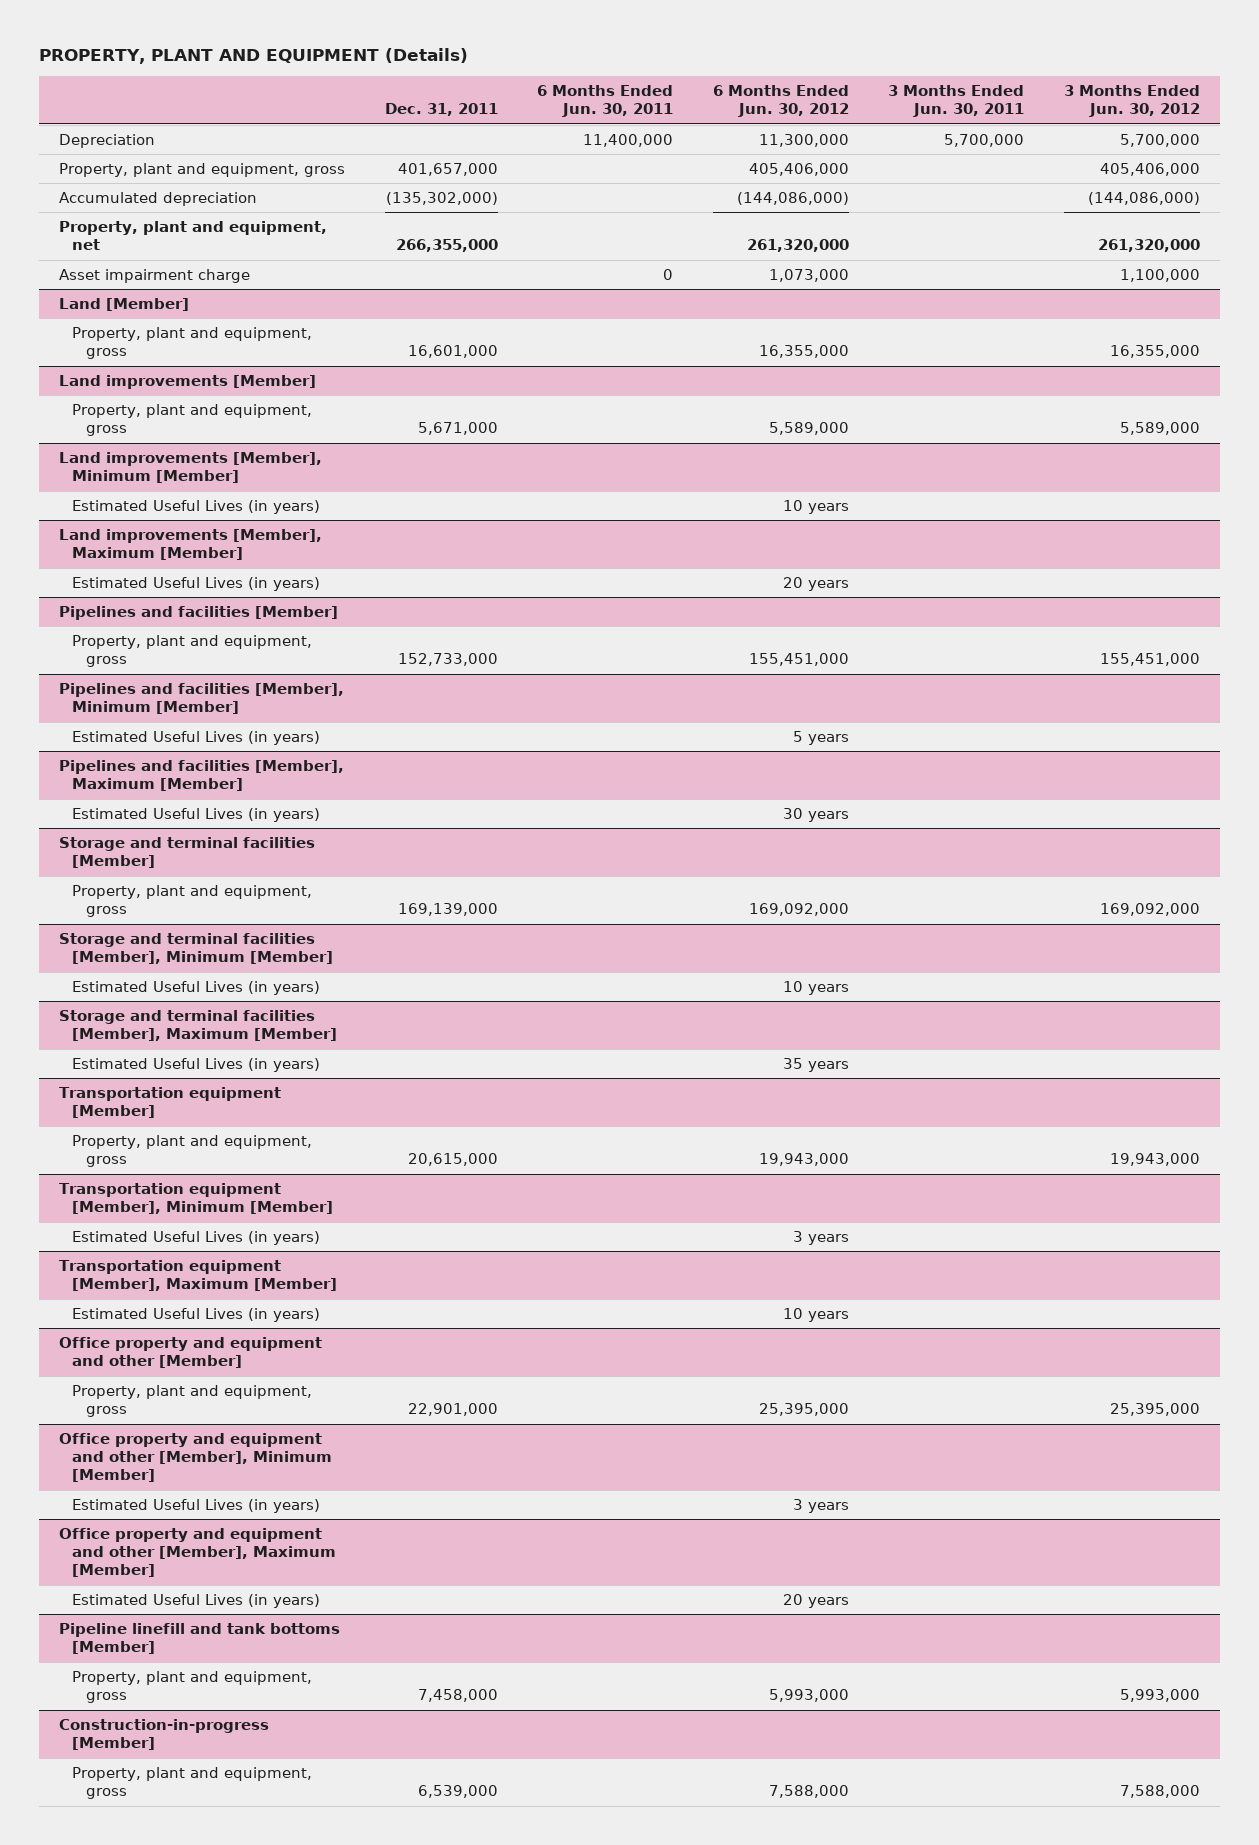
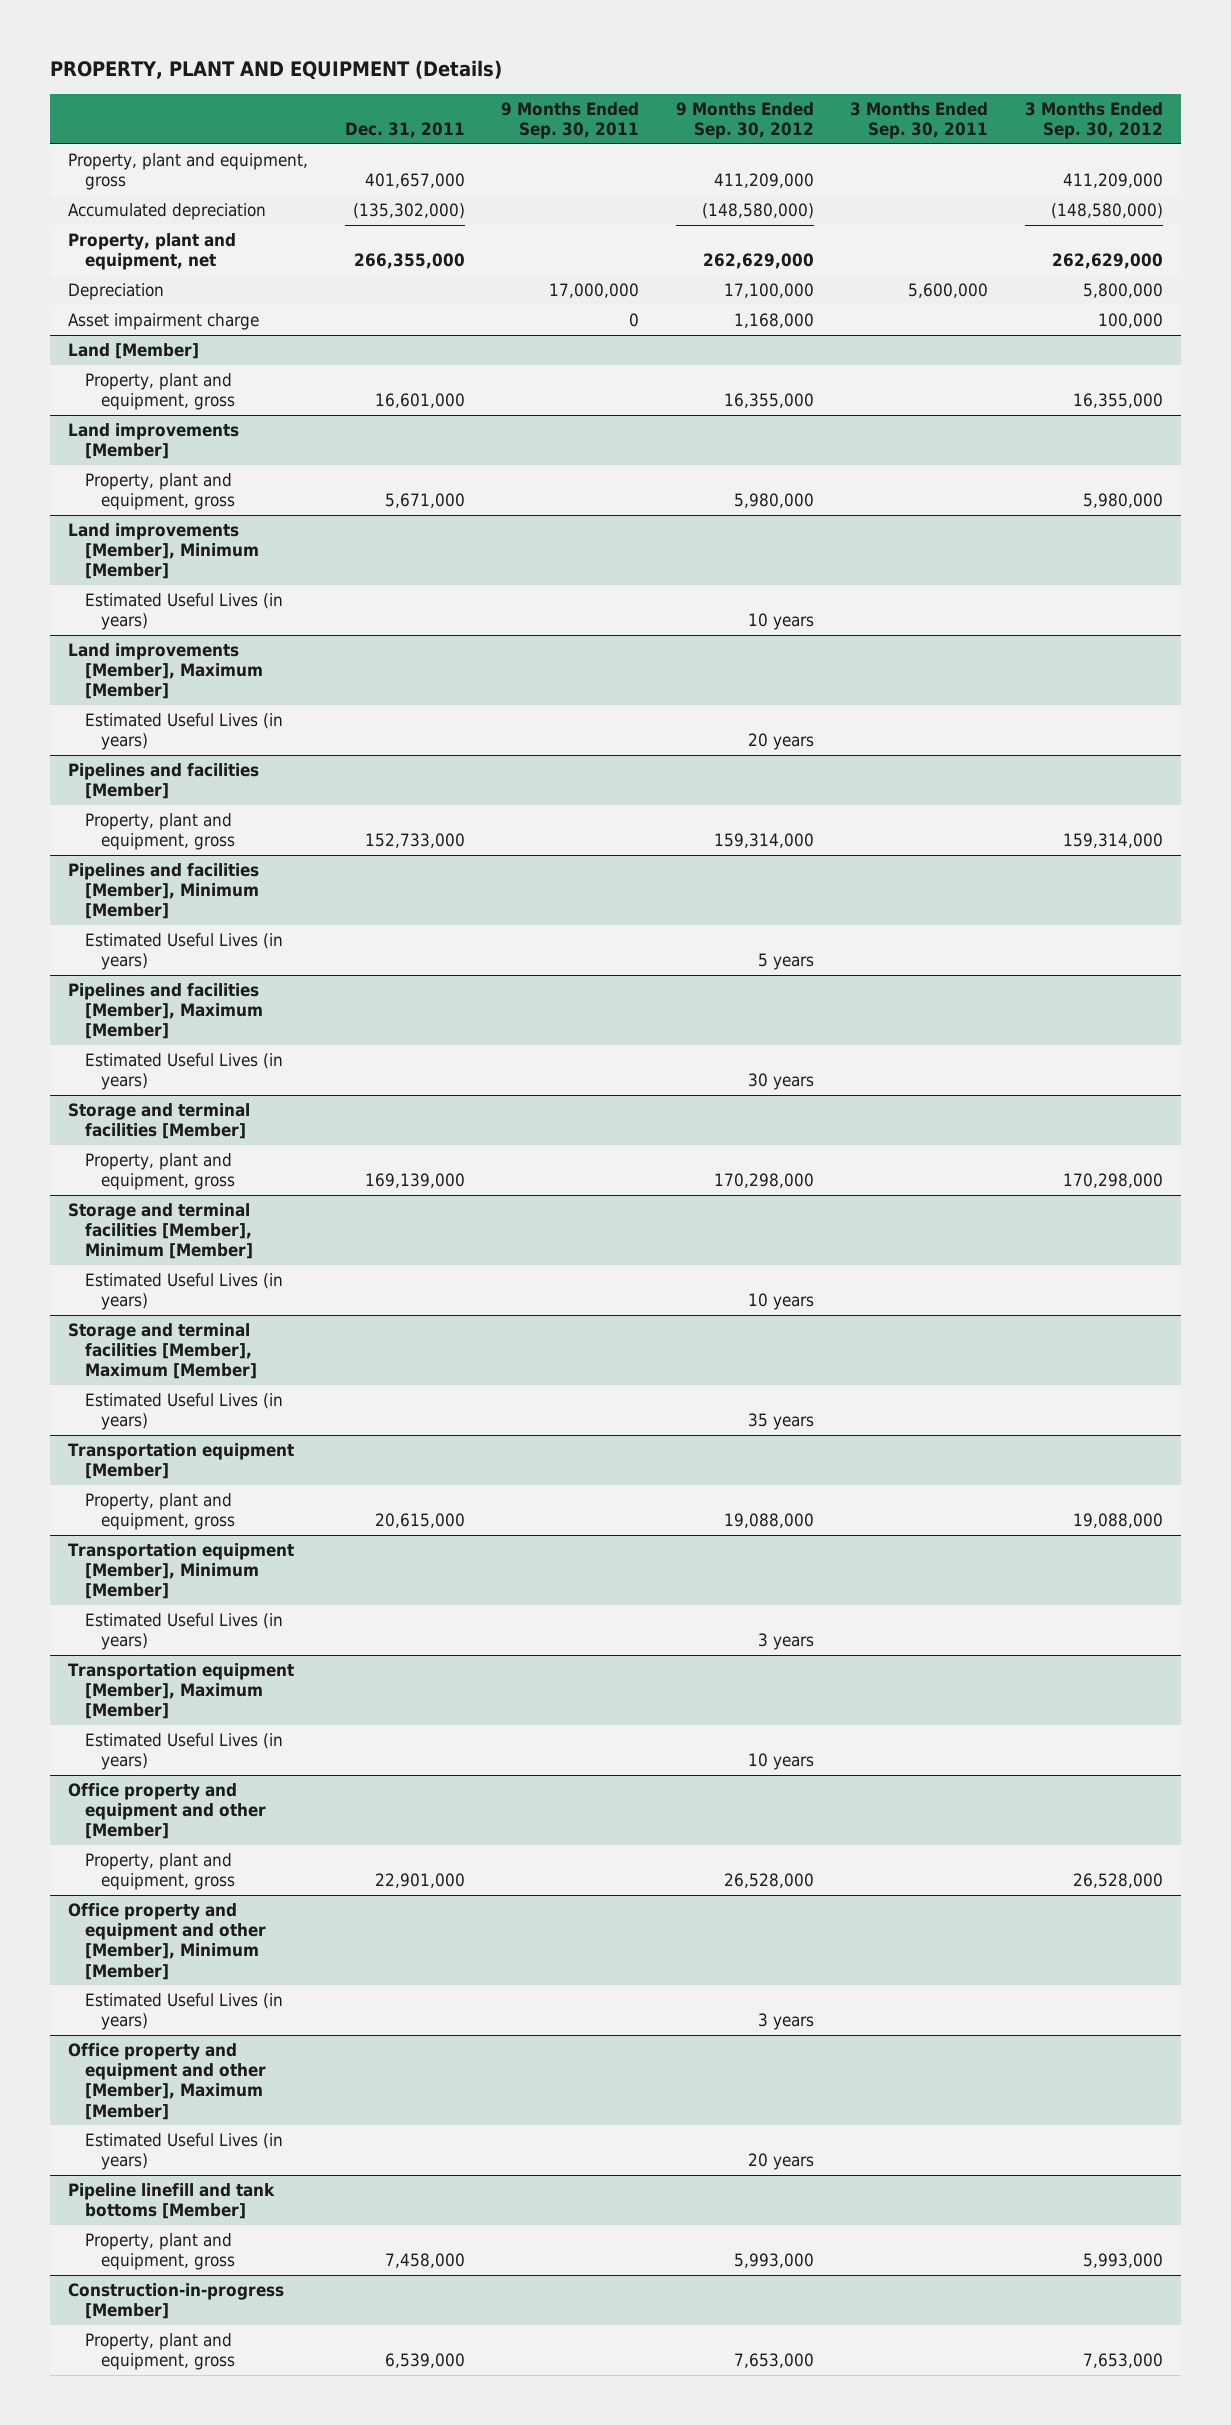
[537,84,674,117] 6 Months Ended Jun. 30, 2011 -> none
[712,84,849,117] 6 Months Ended Jun. 30, 2012 -> none
[888,84,1025,117] 3 Months Ended Jun. 30, 2011 -> none
[1064,84,1201,117] 3 Months Ended Jun. 30, 2012 -> none
none -> [501,101,640,140] 9 Months Ended Sep. 30, 2011
none -> [675,101,814,140] 9 Months Ended Sep. 30, 2012
none -> [850,101,989,140] 3 Months Ended Sep. 30, 2011
none -> [1024,101,1163,140] 3 Months Ended Sep. 30, 2012
[59,133,156,148] Depreciation -> [67,283,164,301] Depreciation

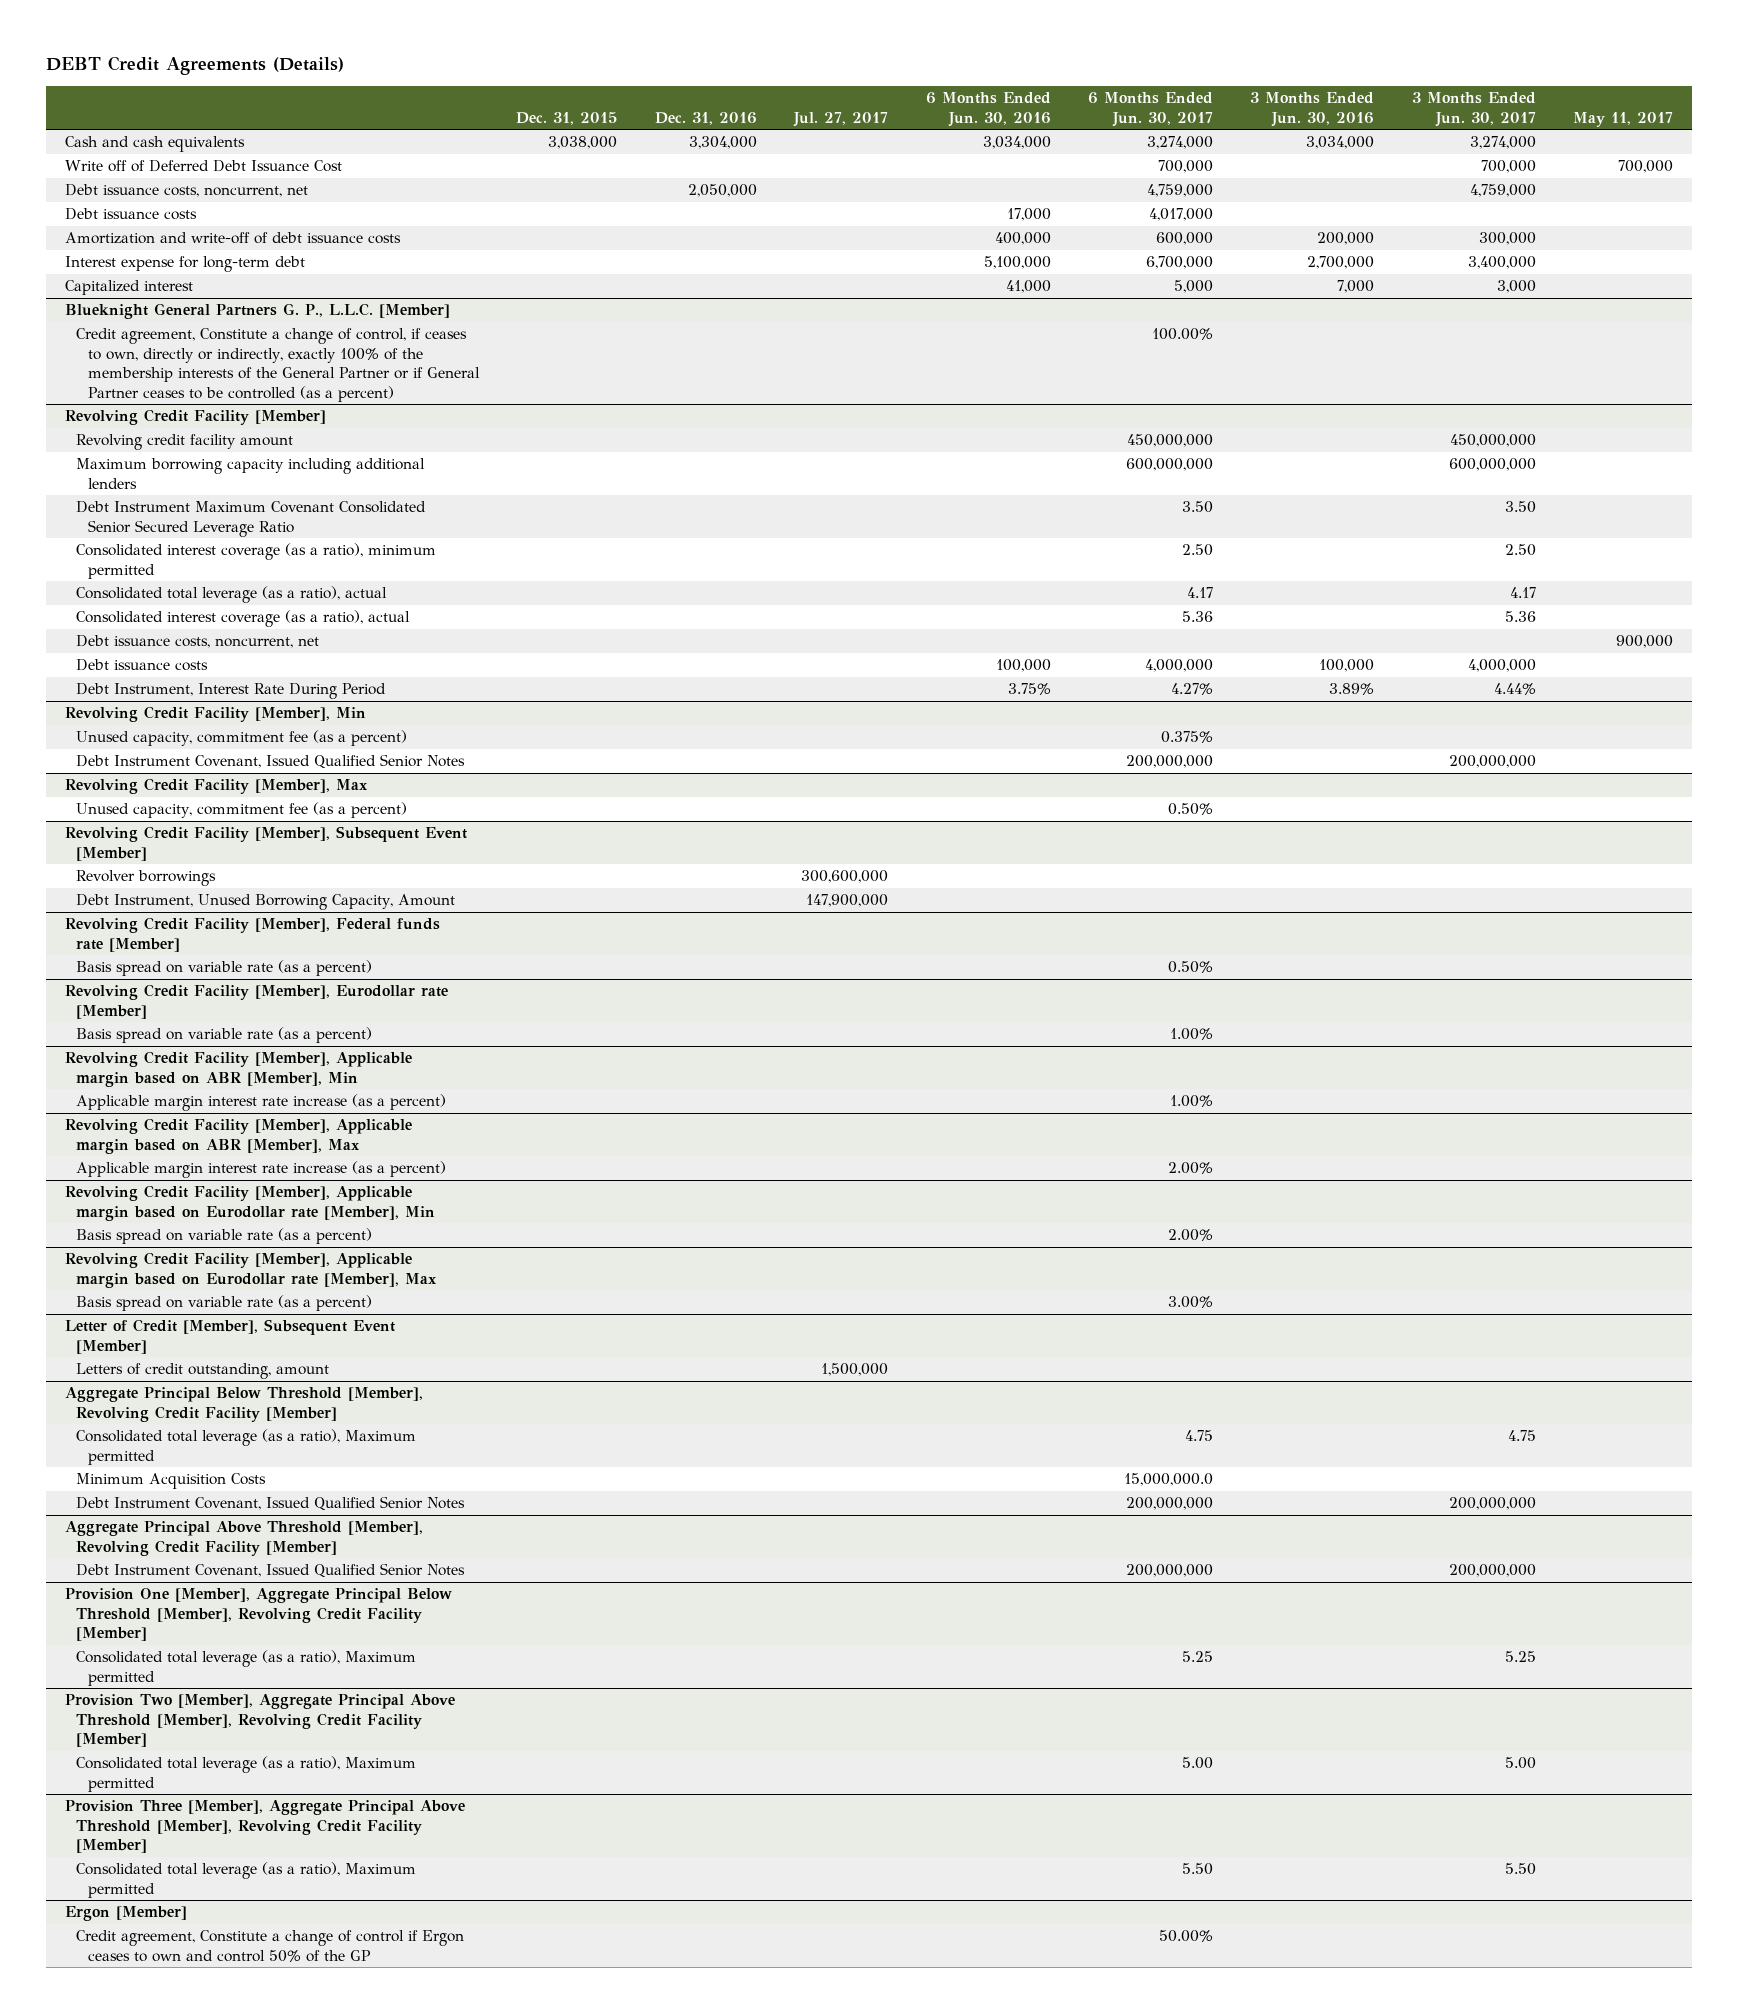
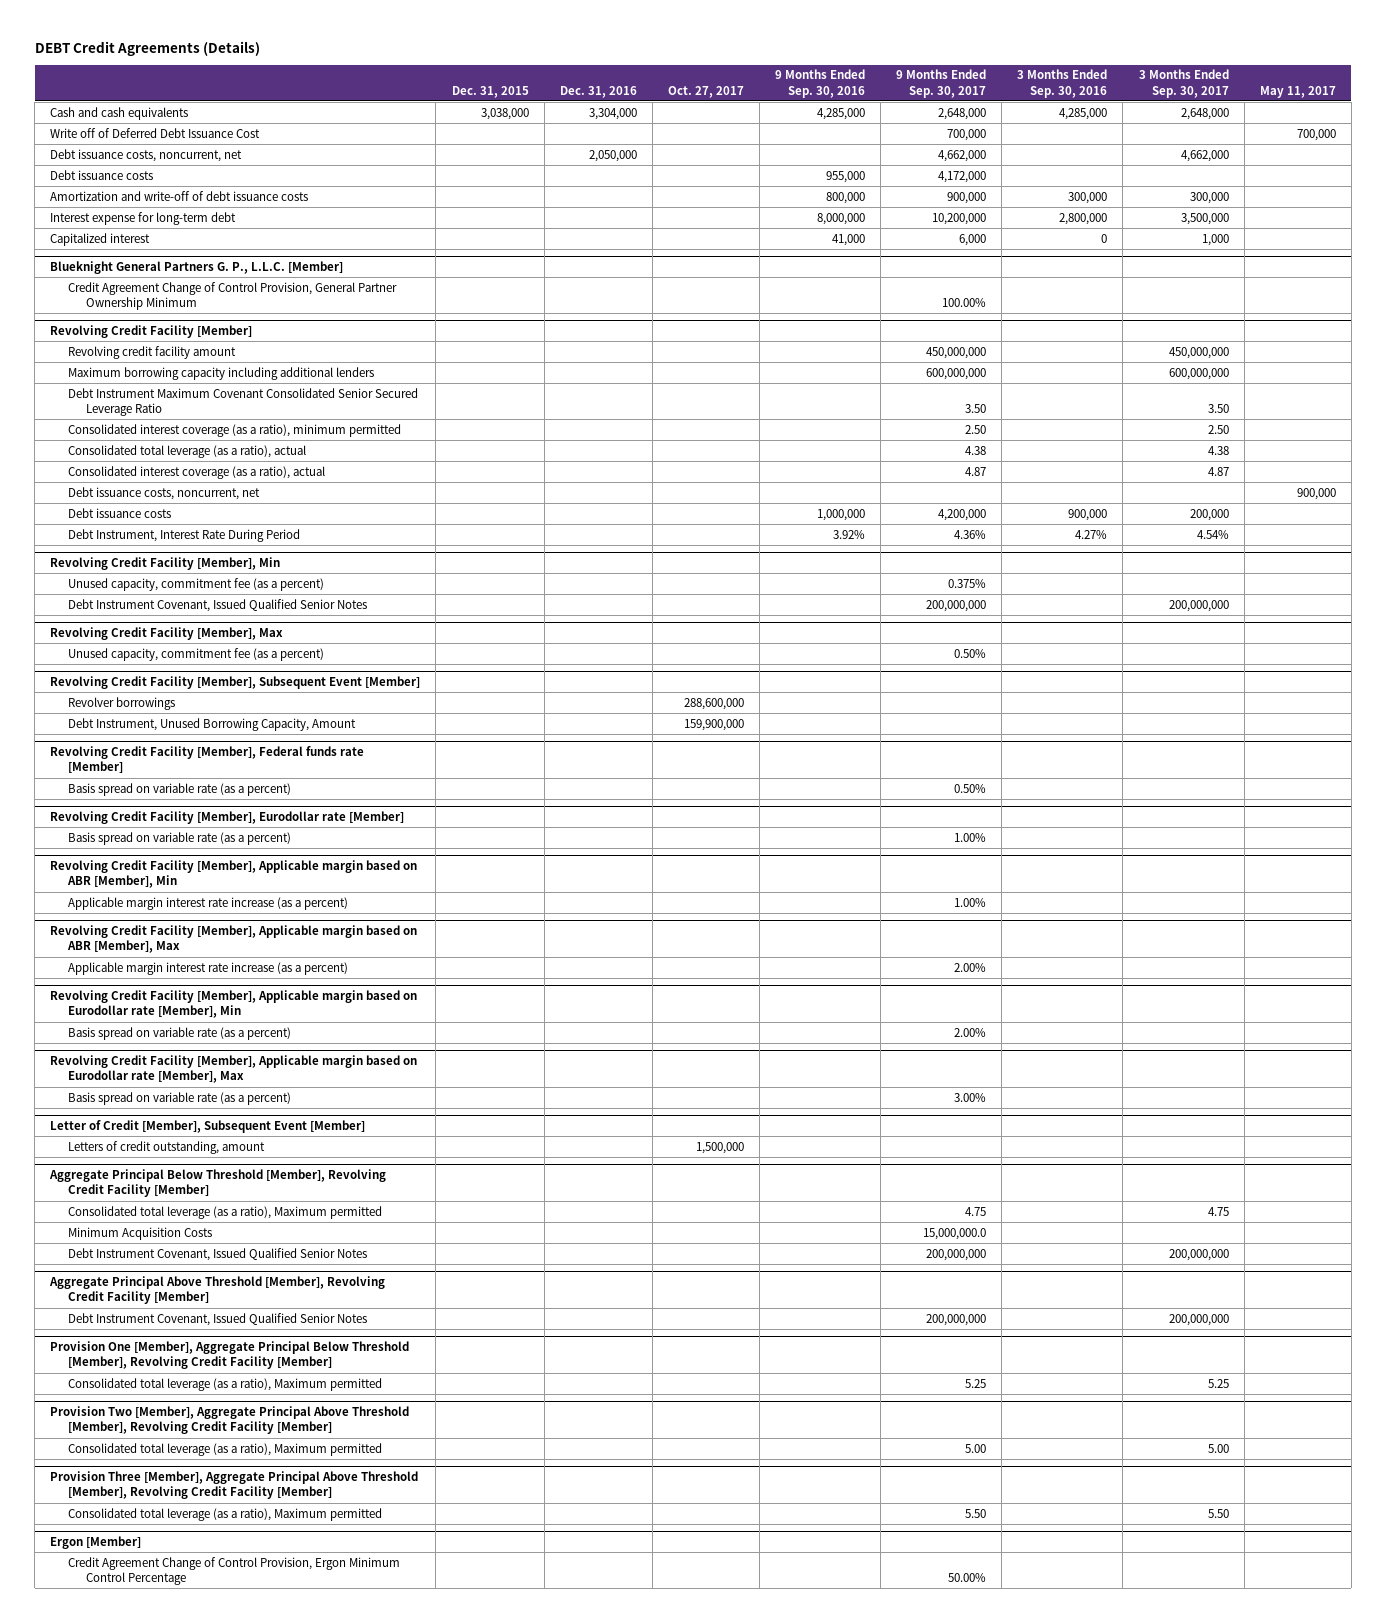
[793,111,889,127] Jul. 27, 2017 -> none
[925,92,1051,127] 6 Months Ended Jun. 30, 2016 -> none
[1087,92,1213,127] 6 Months Ended Jun. 30, 2017 -> none
[1250,92,1375,127] 3 Months Ended Jun. 30, 2016 -> none
[1411,92,1536,127] 3 Months Ended Jun. 30, 2017 -> none
none -> [667,85,744,98] Oct. 27, 2017
none -> [775,69,866,98] 9 Months Ended Sep. 30, 2016
none -> [896,69,987,98] 9 Months Ended Sep. 30, 2017
none -> [1017,69,1108,98] 3 Months Ended Sep. 30, 2016
none -> [1138,69,1229,98] 3 Months Ended Sep. 30, 2017
[76,328,480,402] Credit agreement, Constitute a change of control, if ceases to own, directly or indirectly, exactly 100% of the membership interests of the General Partner or if General Partner ceases to be controlled (as a percent) -> [68,281,398,310] Credit Agreement Change of Control Provision, General Partner Ownership Minimum
[76,1930,465,1962] Credit agreement, Constitute a change of control if Ergon ceases to own and control 50% of the GP -> none
none -> [68,1556,401,1585] Credit Agreement Change of Control Provision, Ergon Minimum Control Percentage

